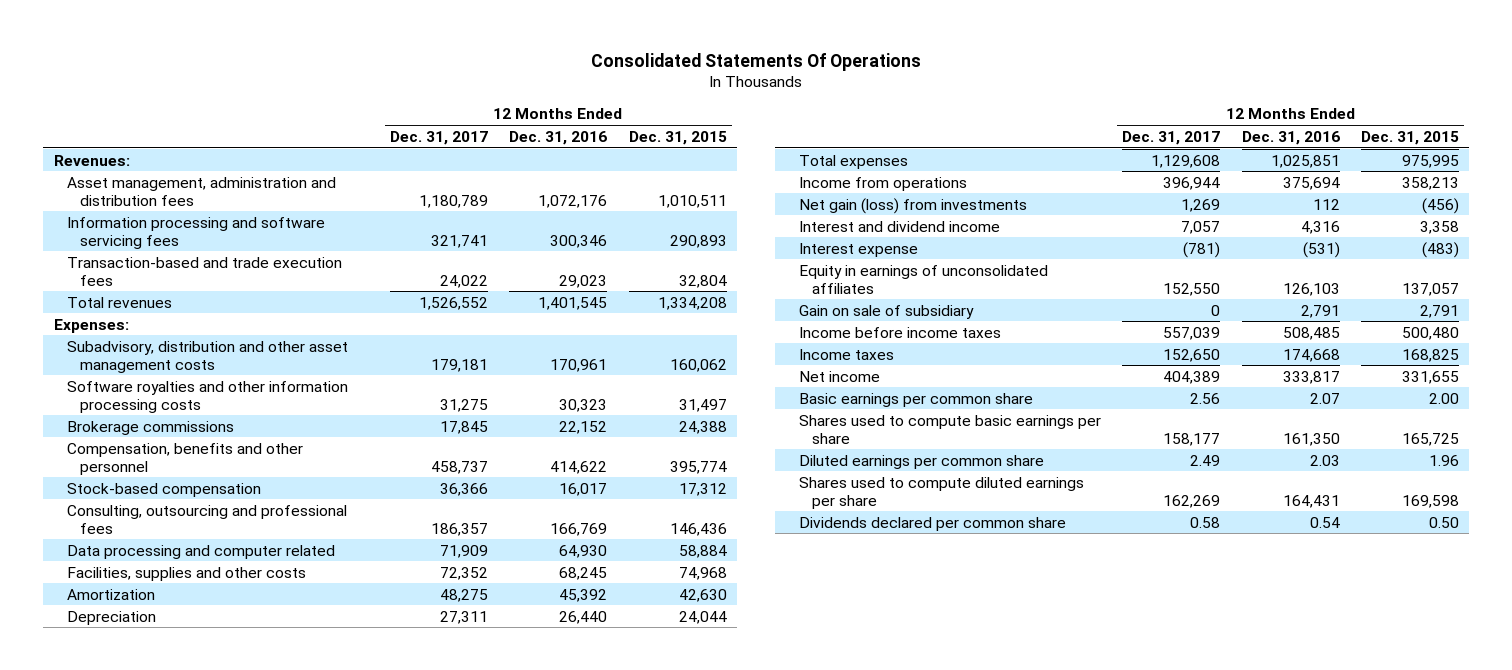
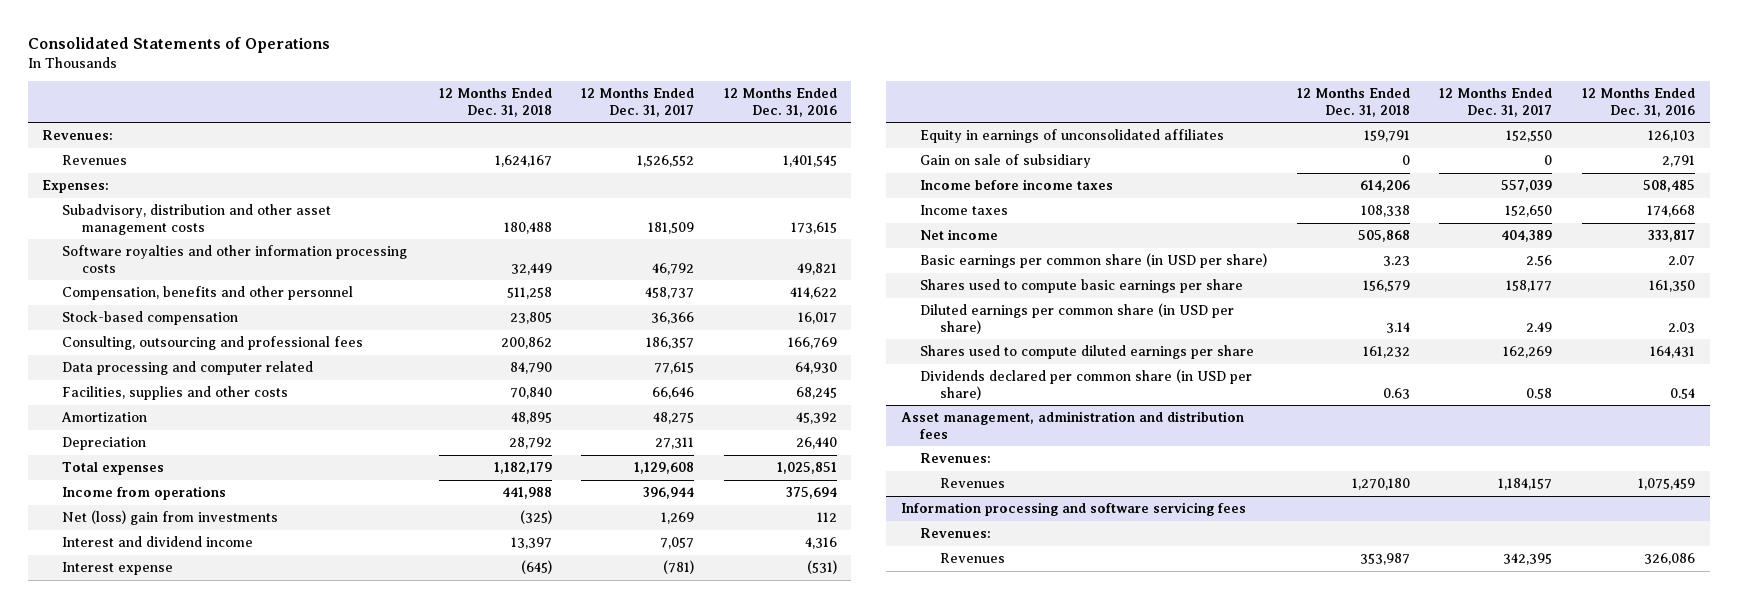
[591,52,922,71] Consolidated Statements Of Operations -> [27,36,330,53] Consolidated Statements of Operations
[628,130,727,145] Dec. 31, 2015 -> none
none -> [438,88,552,117] 12 Months Ended Dec. 31, 2018
[66,176,336,206] Asset management, administration and distribution fees -> none
[66,216,325,249] Information processing and software servicing fees -> none
[66,256,342,286] Transaction-based and trade execution fees -> none
[66,296,172,308] Total revenues -> [62,155,128,166] Revenues
[66,420,234,435] Brokerage commissions -> none
[430,358,488,372] 179,181 -> [648,221,695,234] 181,509
[550,358,608,372] 170,961 -> [790,221,837,234] 173,615
[439,398,488,412] 31,275 -> [652,262,695,275] 46,792
[559,398,608,412] 30,323 -> [796,262,837,275] 49,821
[439,544,488,558] 71,909 -> [654,362,695,375] 77,615
[439,566,488,580] 72,352 -> [652,387,695,400] 66,646
[799,197,1028,214] Net gain (loss) from investments -> [62,510,279,526] Net (loss) gain from investments
[799,392,1034,407] Basic earnings per common share -> [920,253,1268,269] Basic earnings per common share (in USD per share)
[799,454,1045,469] Diluted earnings per common share -> [920,303,1235,334] Diluted earnings per common share (in USD per share)
[799,516,1067,531] Dividends declared per common share -> [920,369,1253,400] Dividends declared per common share (in USD per share)
none -> [900,411,1244,439] Asset management, administration and distribution fees
none -> [920,453,992,464] Revenues:
none -> [940,478,1006,489] Revenues
none -> [900,502,1246,517] Information processing and software servicing fees
none -> [920,528,992,539] Revenues:
none -> [940,553,1006,564] Revenues

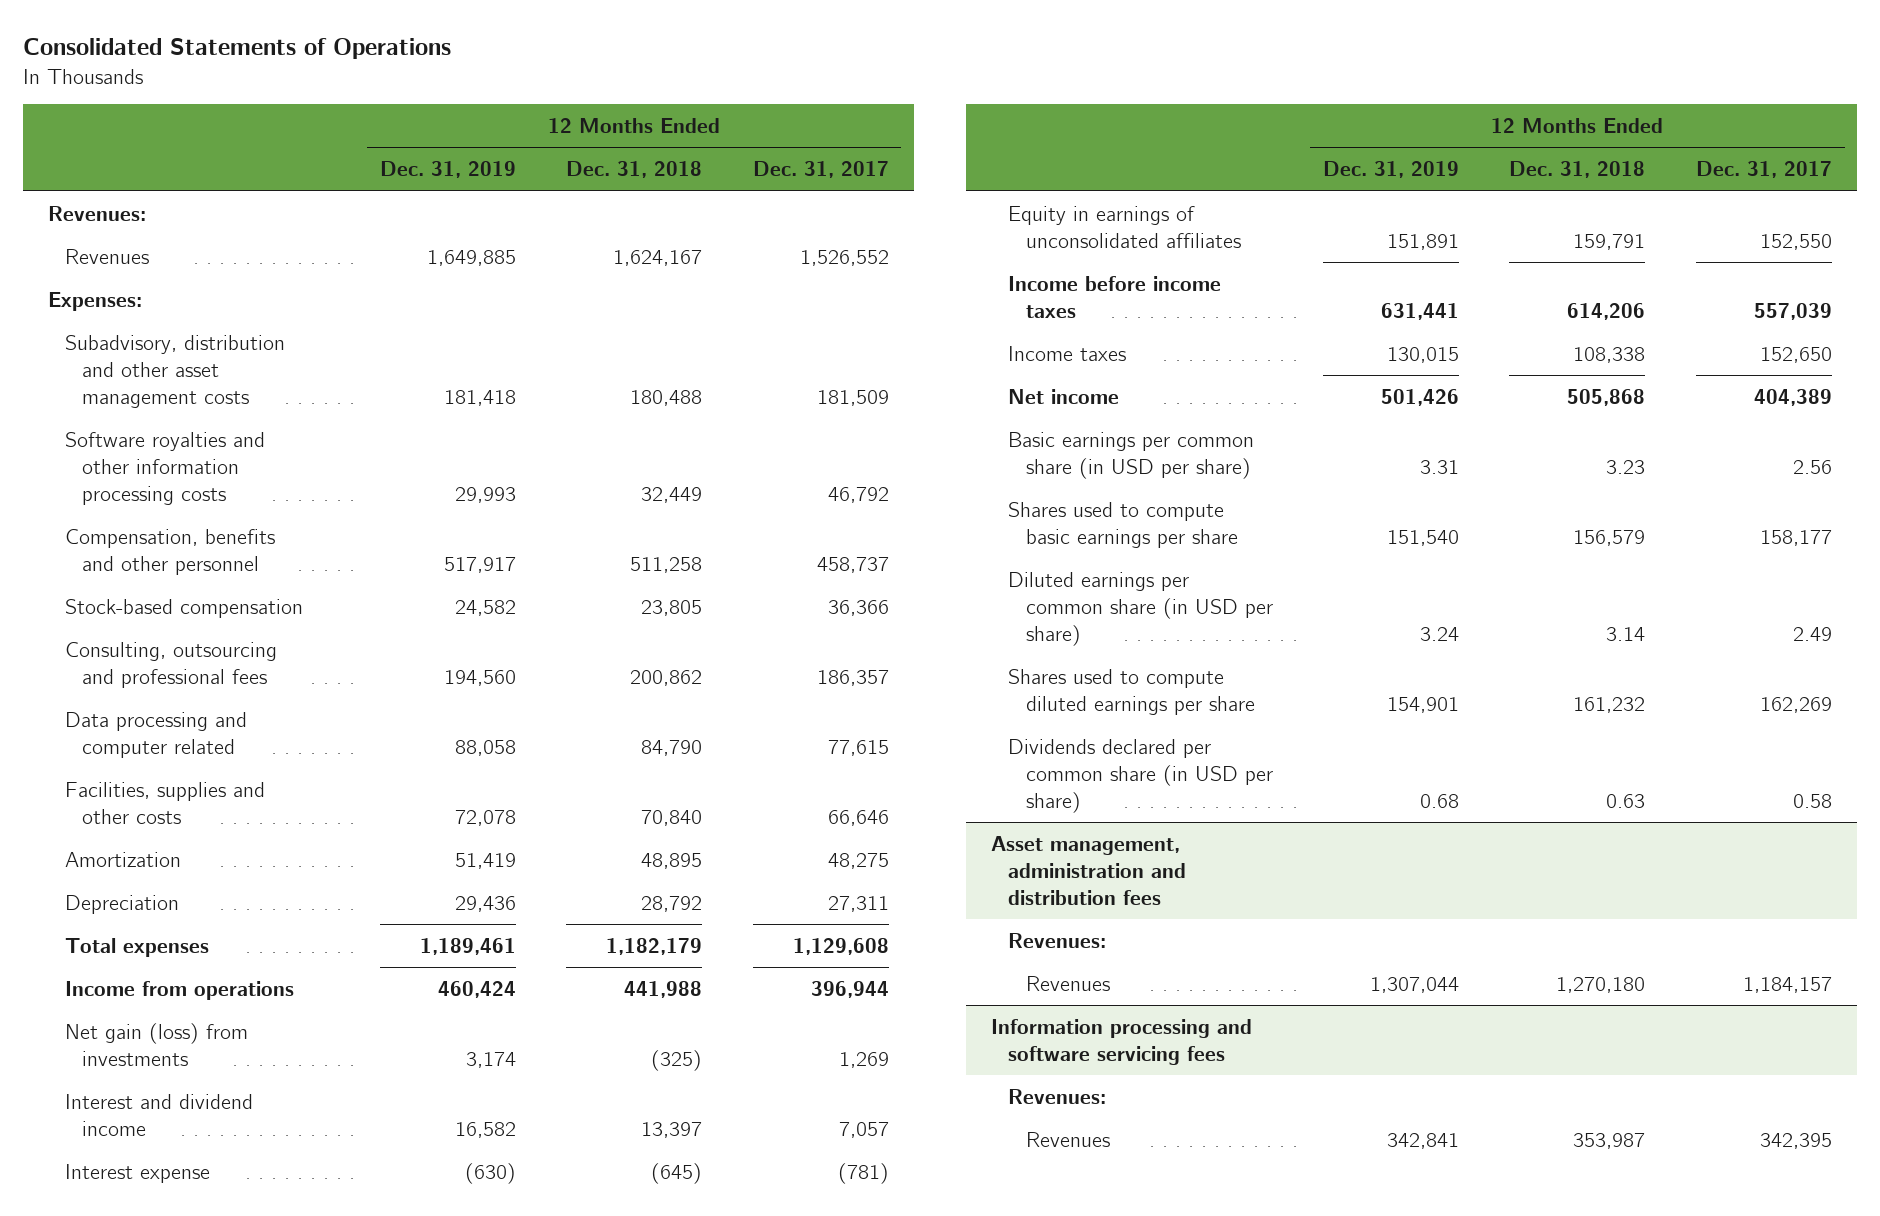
[723,88,837,117] 12 Months Ended Dec. 31, 2016 -> none
none -> [379,161,516,179] Dec. 31, 2019
[62,510,279,526] Net (loss) gain from investments -> [65,1022,249,1066] Net gain (loss) from investments
[920,154,1092,169] Gain on sale of subsidiary -> none

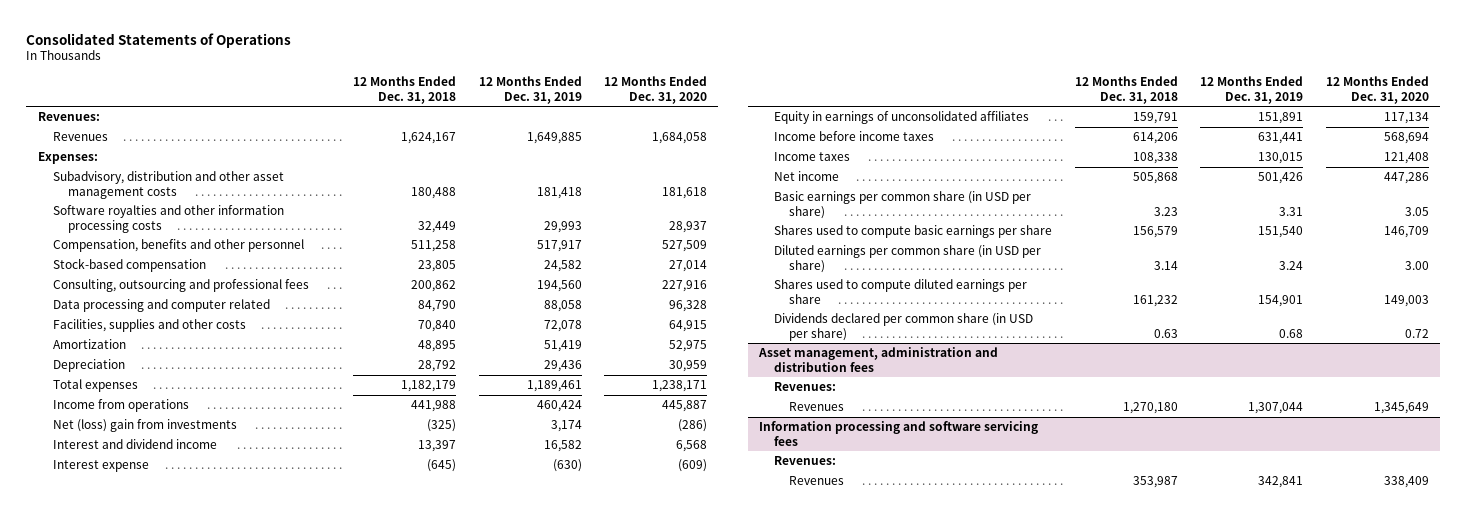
[752,161,889,179] Dec. 31, 2017 -> none
none -> [604,76,708,104] 12 Months Ended Dec. 31, 2020
[65,1022,249,1066] Net gain (loss) from investments -> [52,419,237,433] Net (loss) gain from investments

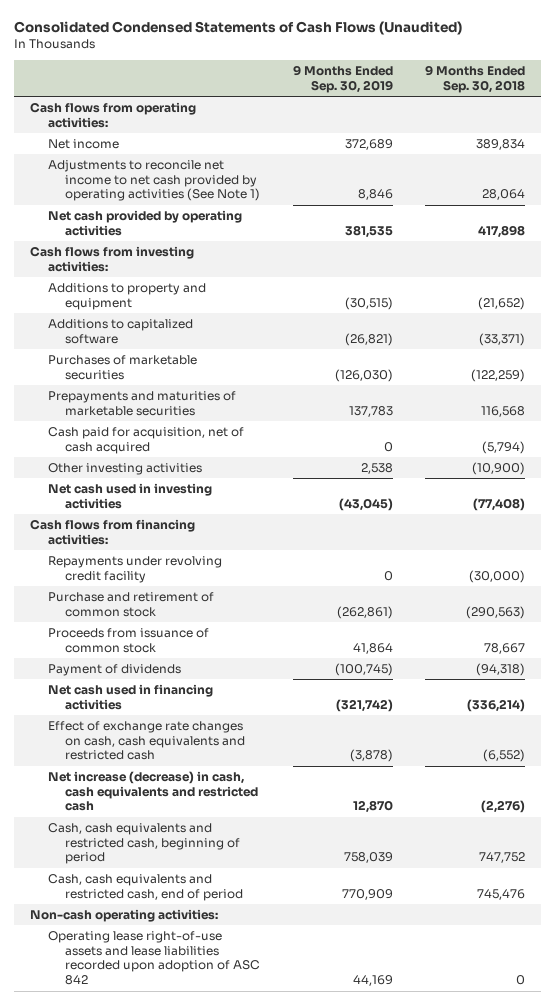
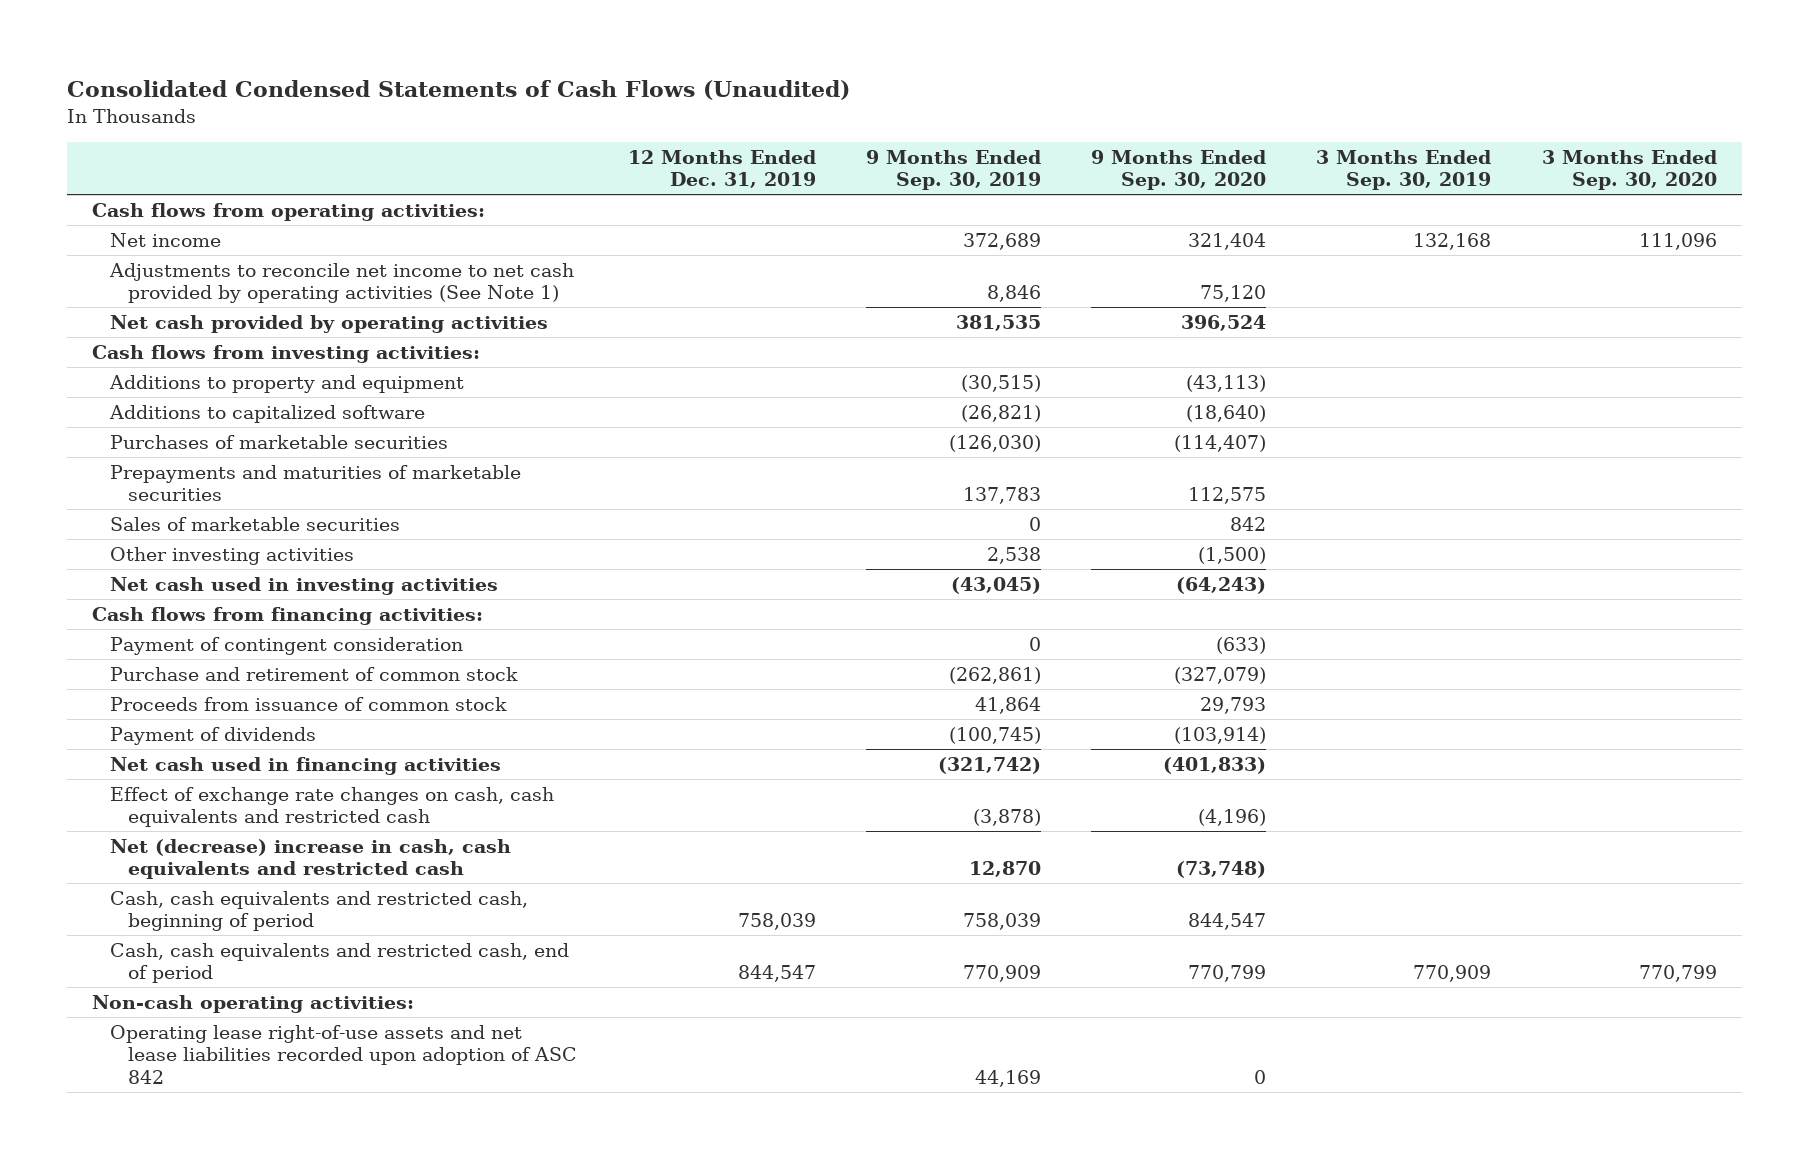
[425,65,526,93] 9 Months Ended Sep. 30, 2018 -> none
none -> [627,149,816,189] 12 Months Ended Dec. 31, 2019
none -> [1091,149,1267,191] 9 Months Ended Sep. 30, 2020
none -> [1316,149,1492,191] 3 Months Ended Sep. 30, 2019
none -> [1541,149,1717,191] 3 Months Ended Sep. 30, 2020
[47,426,244,454] Cash paid for acquisition, net of cash acquired -> none
none -> [110,516,401,531] Sales of marketable securities
[47,555,222,583] Repayments under revolving credit facility -> none
none -> [110,636,464,655] Payment of contingent consideration
[47,770,259,812] Net increase (decrease) in cash, cash equivalents and restricted cash -> [110,838,512,880] Net (decrease) increase in cash, cash equivalents and restricted cash
[47,930,261,986] Operating lease right-of-use assets and lease liabilities recorded upon adoption of ASC 842 -> [110,1024,578,1084] Operating lease right-of-use assets and net lease liabilities recorded upon adoption of ASC 842

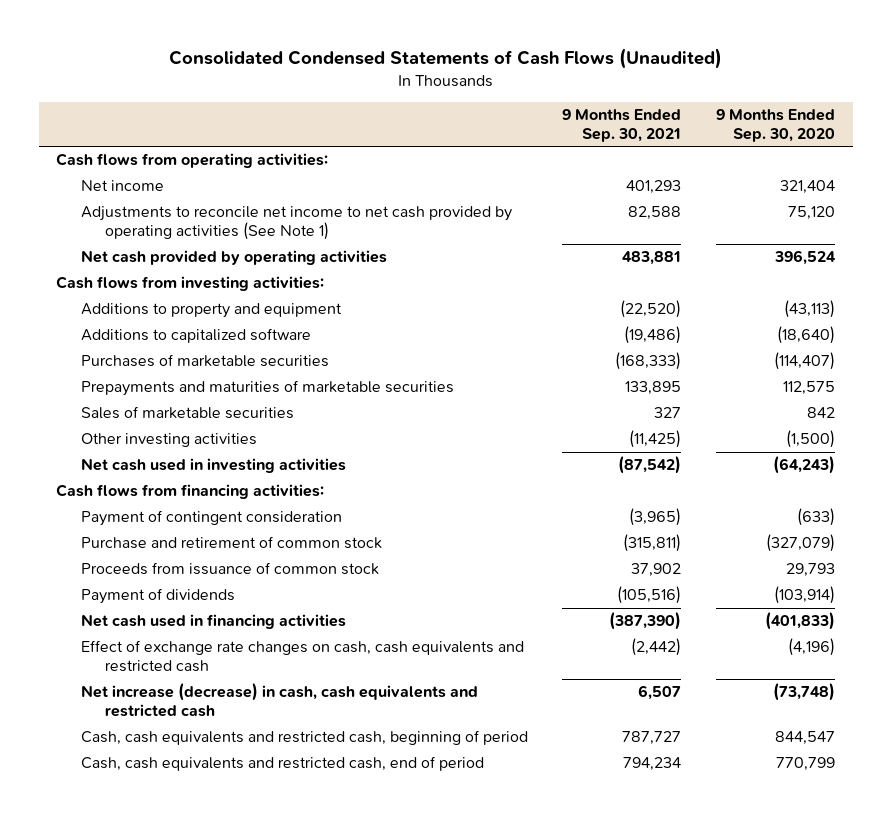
[627,149,816,189] 12 Months Ended Dec. 31, 2019 -> none
[865,149,1041,191] 9 Months Ended Sep. 30, 2019 -> none
[1316,149,1492,191] 3 Months Ended Sep. 30, 2019 -> none
[1541,149,1717,191] 3 Months Ended Sep. 30, 2020 -> none
none -> [562,109,682,142] 9 Months Ended Sep. 30, 2021
[110,838,512,880] Net (decrease) increase in cash, cash equivalents and restricted cash -> [80,683,478,718] Net increase (decrease) in cash, cash equivalents and restricted cash
[91,994,414,1013] Non-cash operating activities: -> none
[110,1024,578,1084] Operating lease right-of-use assets and net lease liabilities recorded upon adoption of ASC 842 -> none

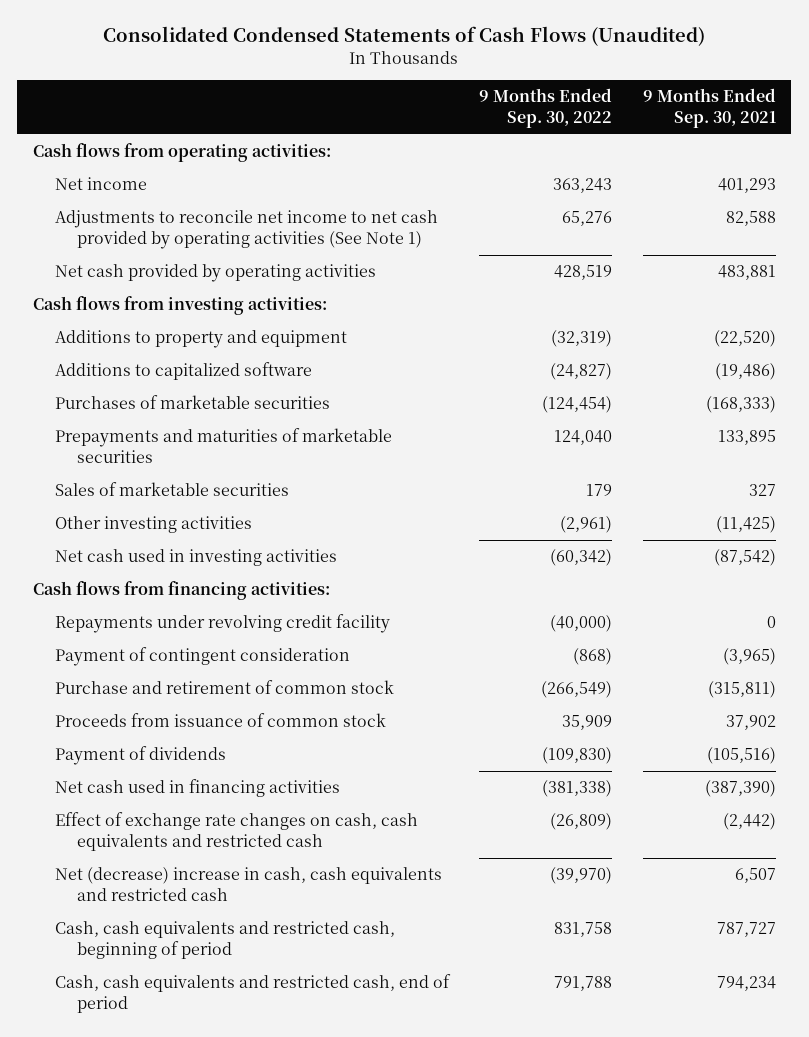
[716,109,836,142] 9 Months Ended Sep. 30, 2020 -> none
none -> [479,88,613,129] 9 Months Ended Sep. 30, 2022
none -> [54,614,390,634] Repayments under revolving credit facility
[80,683,478,718] Net increase (decrease) in cash, cash equivalents and restricted cash -> [54,867,442,902] Net (decrease) increase in cash, cash equivalents and restricted cash

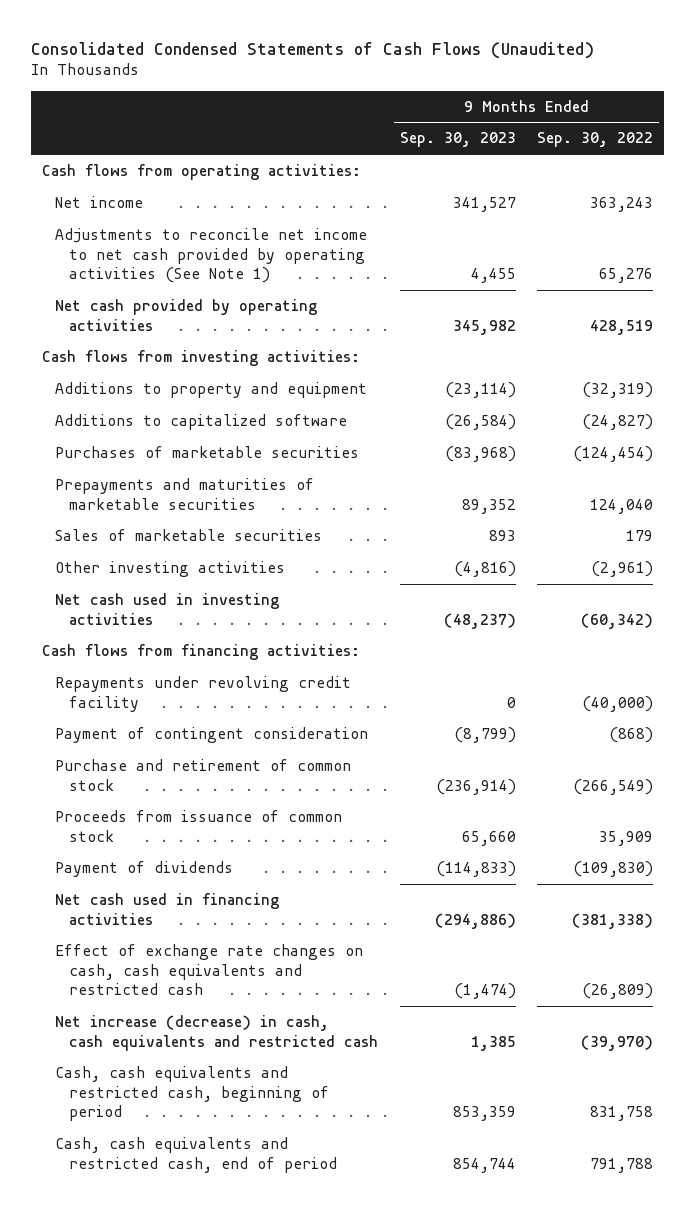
[643,88,777,129] 9 Months Ended Sep. 30, 2021 -> none
none -> [399,132,516,148] Sep. 30, 2023
[54,867,442,902] Net (decrease) increase in cash, cash equivalents and restricted cash -> [55,1015,378,1051] Net increase (decrease) in cash, cash equivalents and restricted cash

